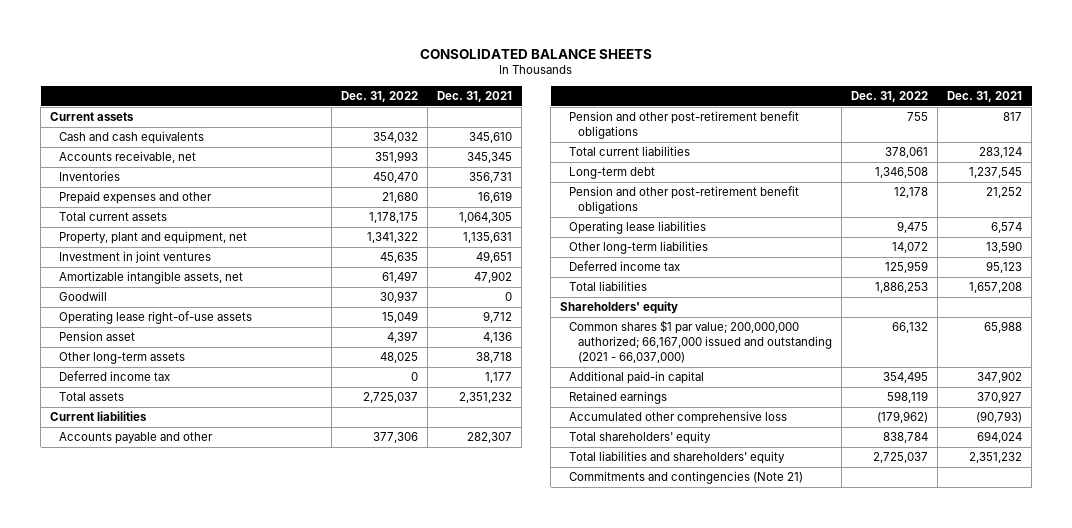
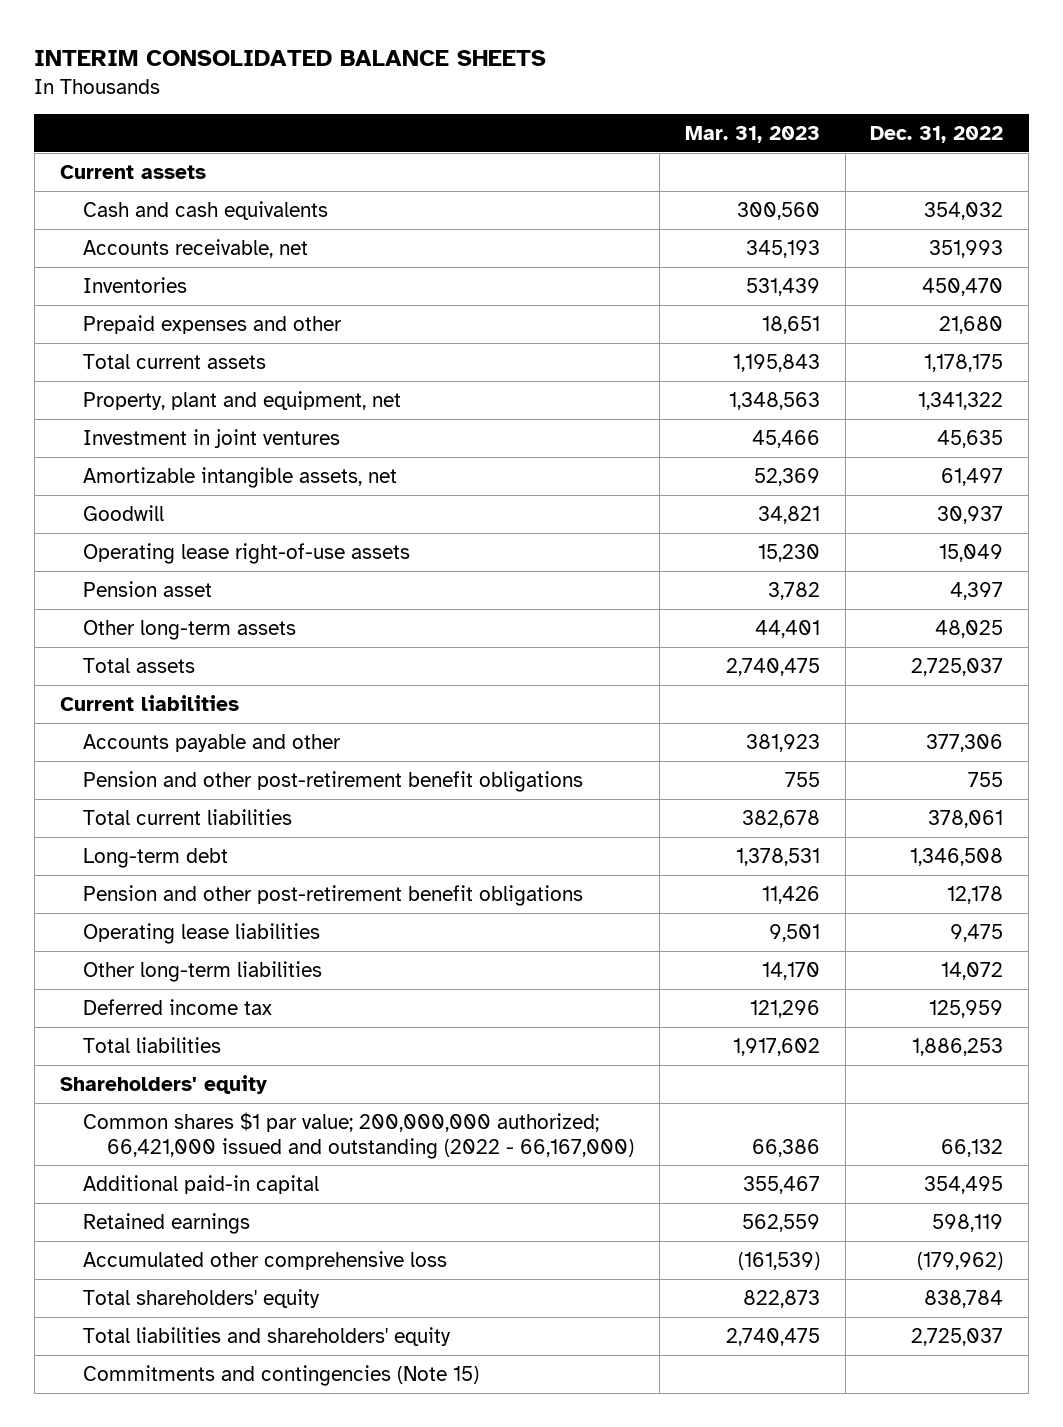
[420,48,653,59] CONSOLIDATED BALANCE SHEETS -> [34,49,547,66] INTERIM CONSOLIDATED BALANCE SHEETS
[437,91,513,103] Dec. 31, 2021 -> none
none -> [684,125,820,143] Mar. 31, 2023
[58,371,170,382] Deferred income tax -> none
[569,320,832,364] Common shares $1 par value; 200,000,000 authorized; 66,167,000 issued and outstanding (2021 - 66,037,000) -> [83,1111,634,1159] Common shares $1 par value; 200,000,000 authorized; 66,421,000 issued and outstanding (2022 - 66,167,000)
[569,471,804,485] Commitments and contingencies (Note 21) -> [83,1364,480,1386] Commitments and contingencies (Note 15)

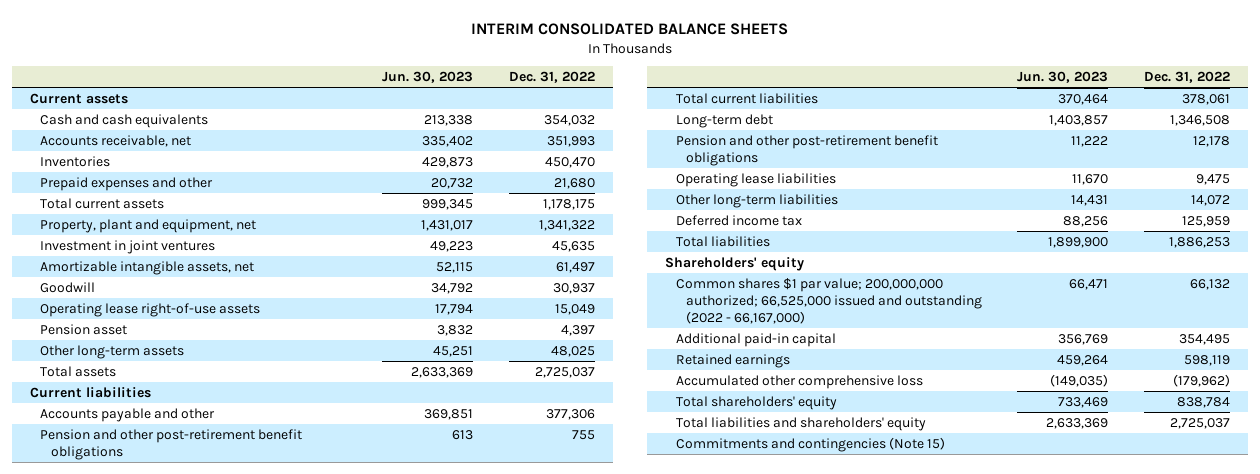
[684,125,820,143] Mar. 31, 2023 -> none
none -> [382,71,474,84] Jun. 30, 2023
[83,1111,634,1159] Common shares $1 par value; 200,000,000 authorized; 66,421,000 issued and outstanding (2022 - 66,167,000) -> [675,277,982,324] Common shares $1 par value; 200,000,000 authorized; 66,525,000 issued and outstanding (2022 - 66,167,000)

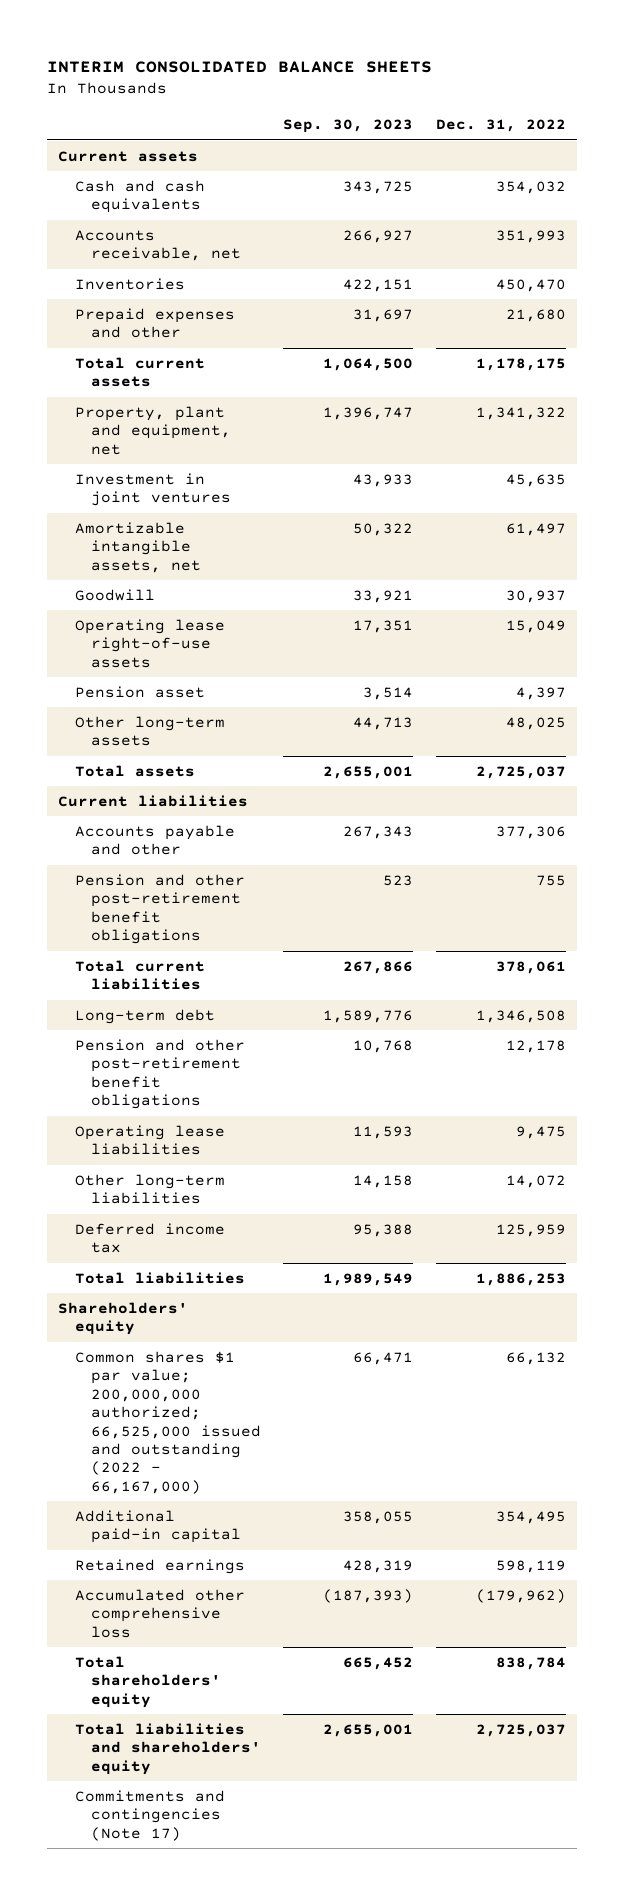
[382,71,474,84] Jun. 30, 2023 -> none
none -> [283,119,414,134] Sep. 30, 2023
[675,436,945,452] Commitments and contingencies (Note 15) -> [74,1789,225,1841] Commitments and contingencies (Note 17)

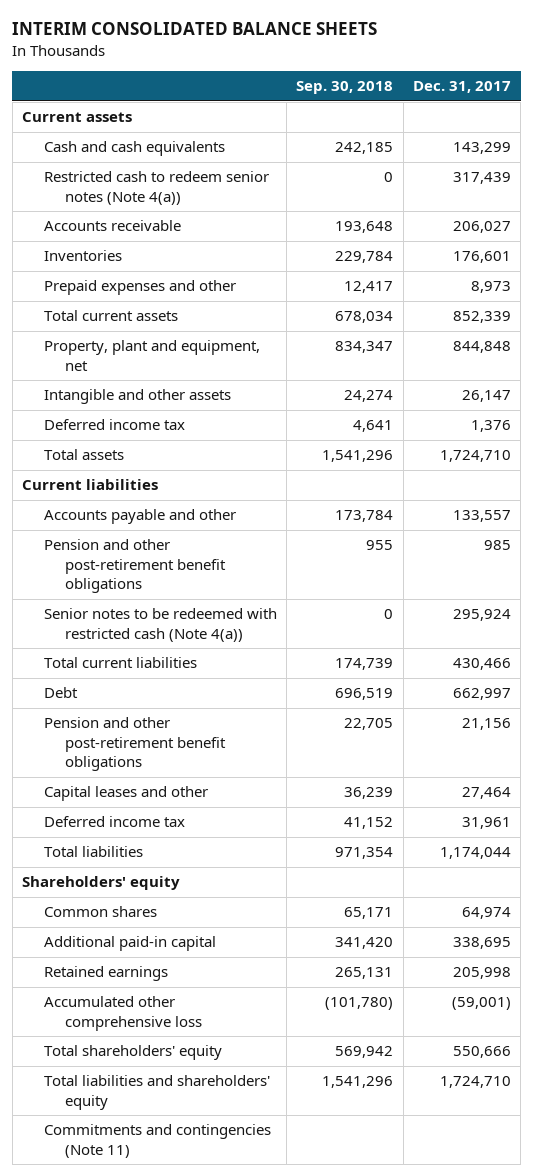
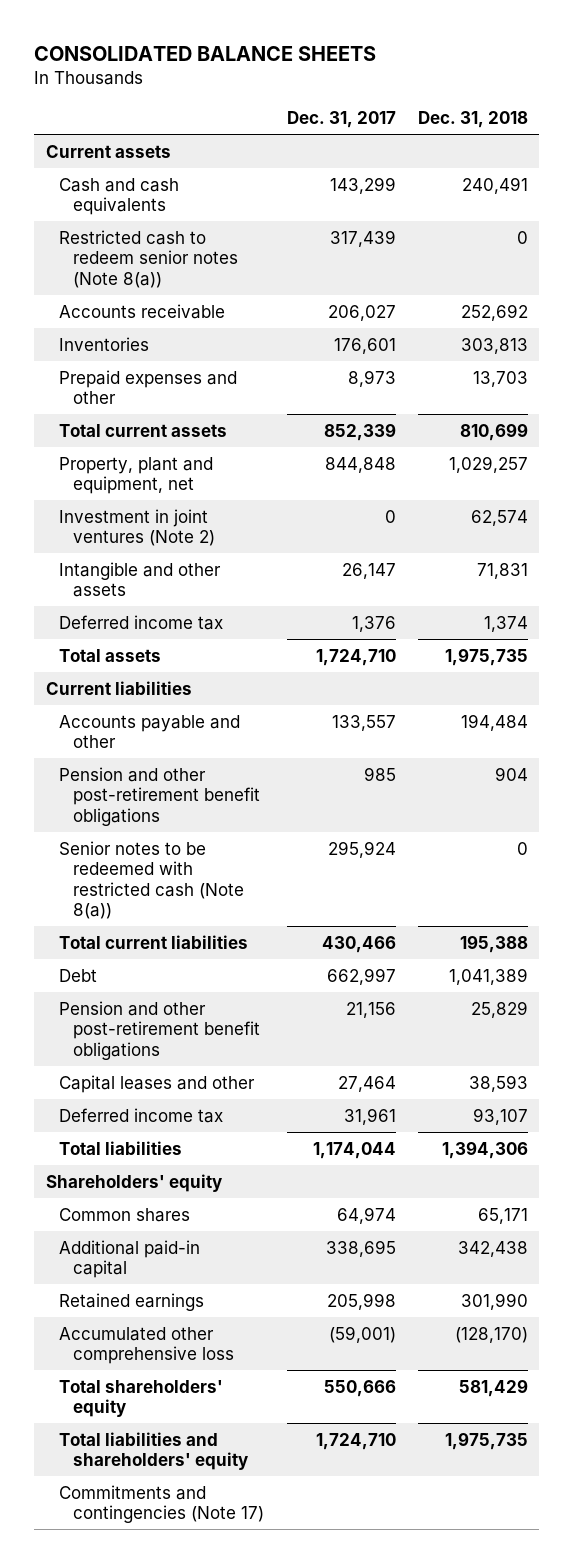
[12,22,378,36] INTERIM CONSOLIDATED BALANCE SHEETS -> [34,46,377,62] CONSOLIDATED BALANCE SHEETS
[296,80,394,94] Sep. 30, 2018 -> none
none -> [418,111,529,129] Dec. 31, 2018
[43,171,269,205] Restricted cash to redeem senior notes (Note 4(a)) -> [59,229,239,288] Restricted cash to redeem senior notes (Note 8(a))
none -> [59,508,216,547] Investment in joint ventures (Note 2)
[43,608,277,642] Senior notes to be redeemed with restricted cash (Note 4(a)) -> [59,840,245,920] Senior notes to be redeemed with restricted cash (Note 8(a))
[43,1124,271,1158] Commitments and contingencies (Note 11) -> [59,1484,265,1524] Commitments and contingencies (Note 17)

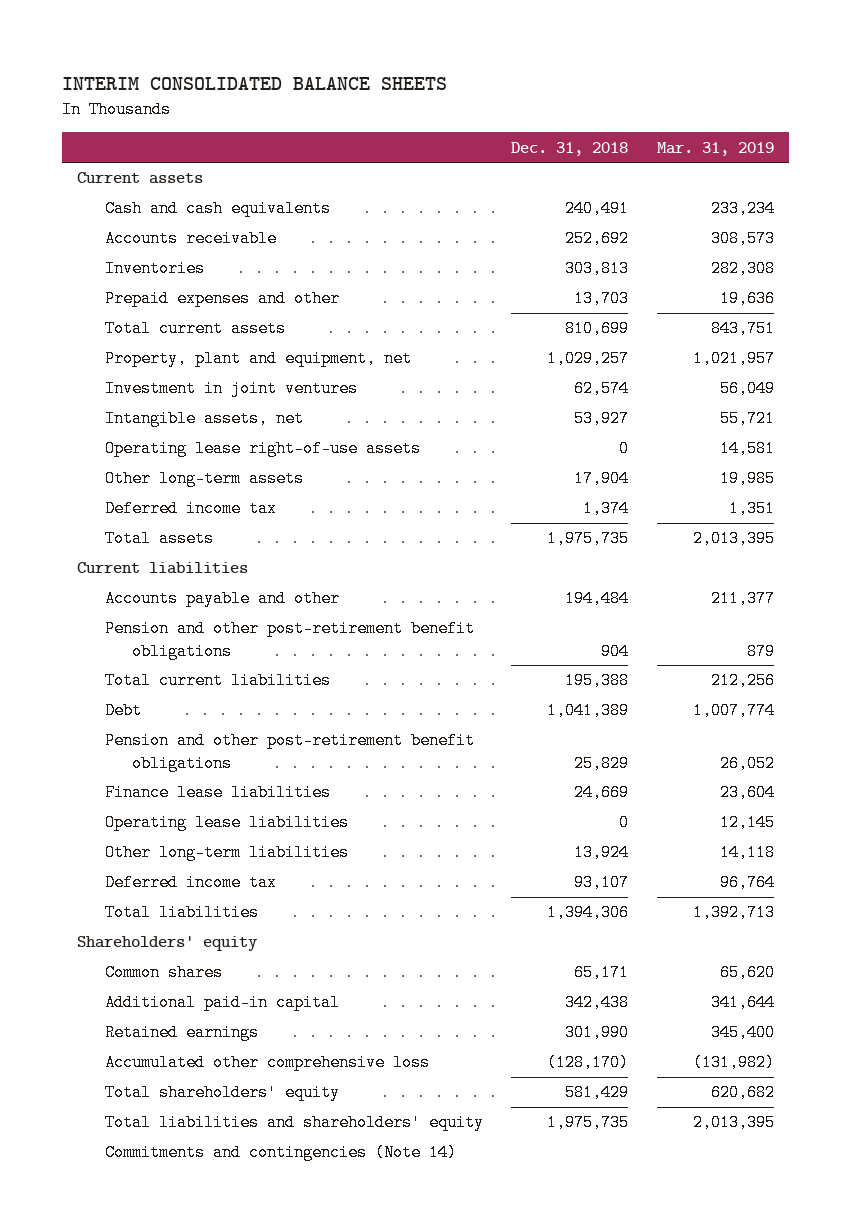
[34,46,377,62] CONSOLIDATED BALANCE SHEETS -> [62,77,448,91] INTERIM CONSOLIDATED BALANCE SHEETS
[286,111,396,129] Dec. 31, 2017 -> none
none -> [657,141,775,156] Mar. 31, 2019
[59,229,239,288] Restricted cash to redeem senior notes (Note 8(a)) -> none
[59,561,222,598] Intangible and other assets -> none
[59,508,216,547] Investment in joint ventures (Note 2) -> [104,380,358,398] Investment in joint ventures
none -> [104,410,304,428] Intangible assets, net
none -> [104,440,421,458] Operating lease right-of-use assets
none -> [104,470,304,488] Other long-term assets
[59,840,245,920] Senior notes to be redeemed with restricted cash (Note 8(a)) -> none
[59,1074,256,1093] Capital leases and other -> none
none -> [104,784,331,802] Finance lease liabilities
none -> [104,814,349,832] Operating lease liabilities
none -> [104,844,349,862] Other long-term liabilities
[59,1484,265,1524] Commitments and contingencies (Note 17) -> [104,1144,457,1162] Commitments and contingencies (Note 14)

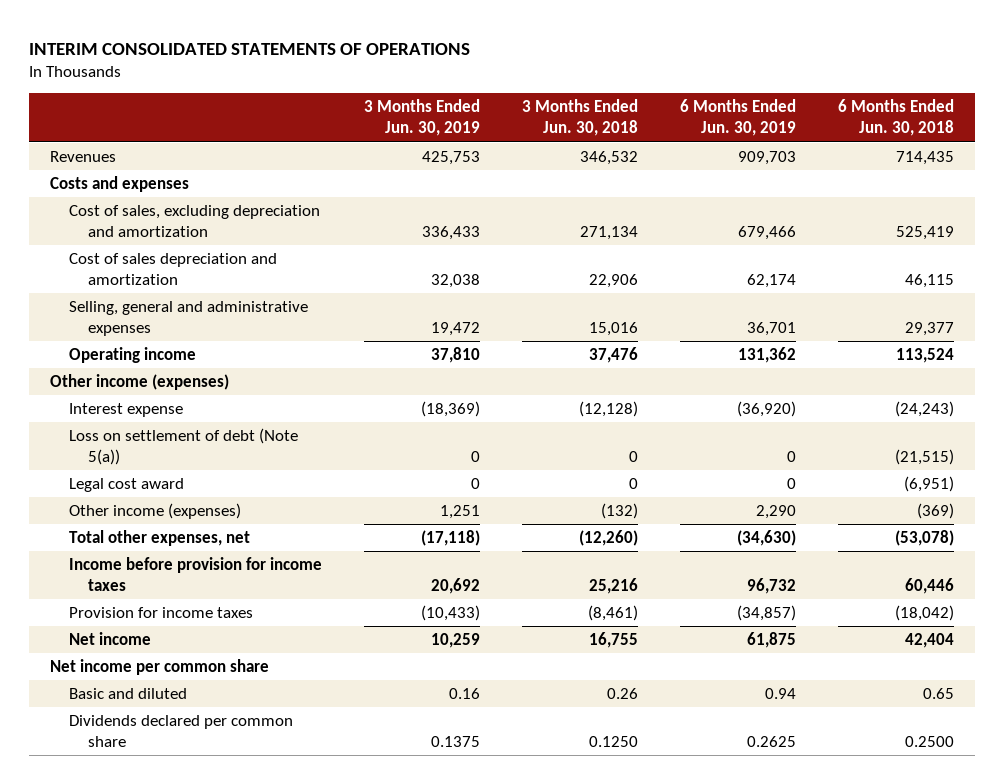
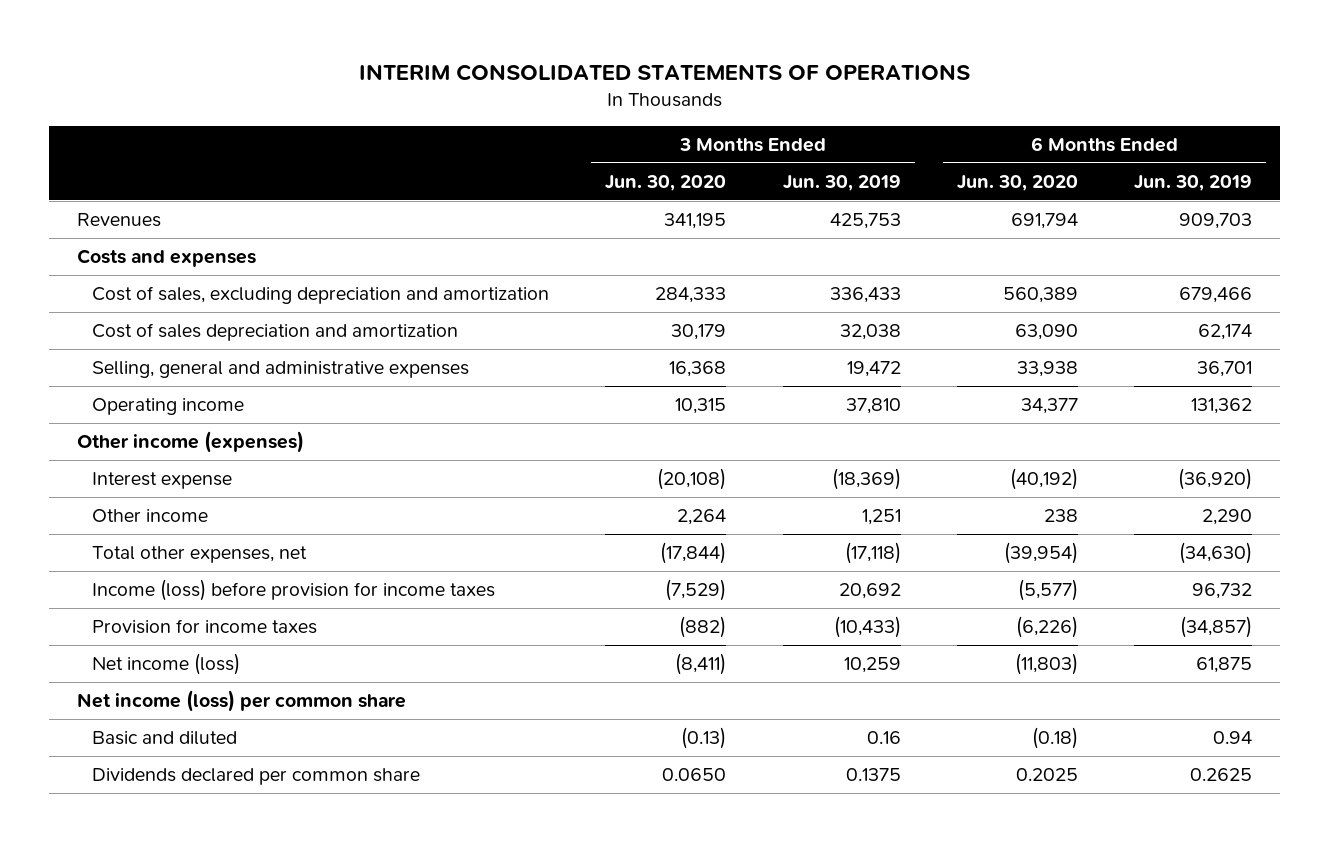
[521,99,638,137] 3 Months Ended Jun. 30, 2018 -> none
[837,99,954,137] 6 Months Ended Jun. 30, 2018 -> none
none -> [605,175,727,192] Jun. 30, 2020
none -> [956,175,1078,192] Jun. 30, 2020
[69,428,299,465] Loss on settlement of debt (Note 5(a)) -> none
[69,478,185,493] Legal cost award -> none
[69,503,242,520] Other income (expenses) -> [92,509,209,523] Other income
[69,557,323,591] Income before provision for income taxes -> [92,579,496,602] Income (loss) before provision for income taxes
[69,632,152,646] Net income -> [92,653,241,676] Net income (loss)
[49,659,269,676] Net income per common share -> [77,690,407,713] Net income (loss) per common share

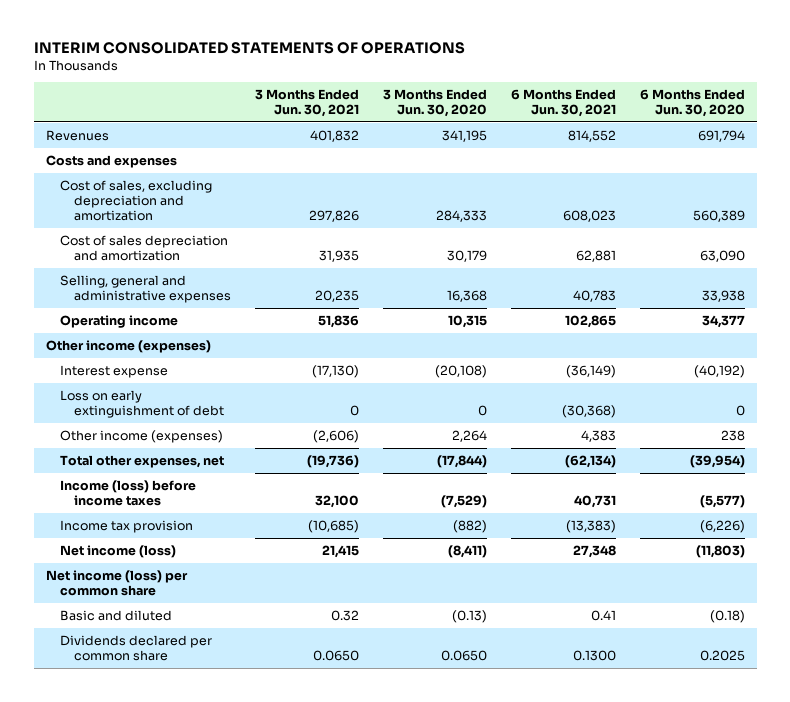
[782,175,901,192] Jun. 30, 2019 -> none
[1134,175,1253,192] Jun. 30, 2019 -> none
none -> [254,89,359,118] 3 Months Ended Jun. 30, 2021
none -> [510,89,616,118] 6 Months Ended Jun. 30, 2021
none -> [59,389,224,418] Loss on early extinguishment of debt
[92,509,209,523] Other income -> [59,429,223,443] Other income (expenses)
[92,579,496,602] Income (loss) before provision for income taxes -> [59,479,196,506] Income (loss) before income taxes
[92,619,318,635] Provision for income taxes -> [59,519,193,533] Income tax provision

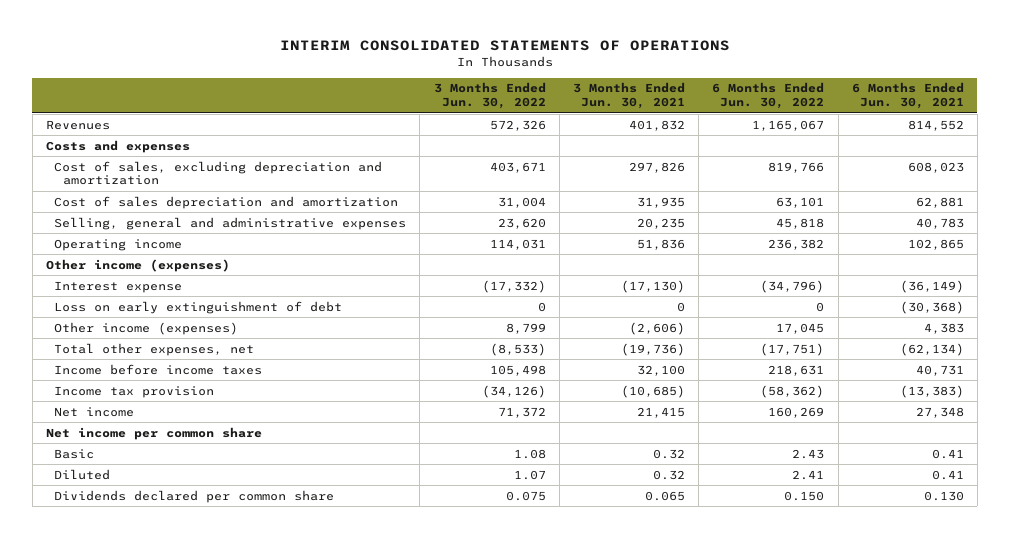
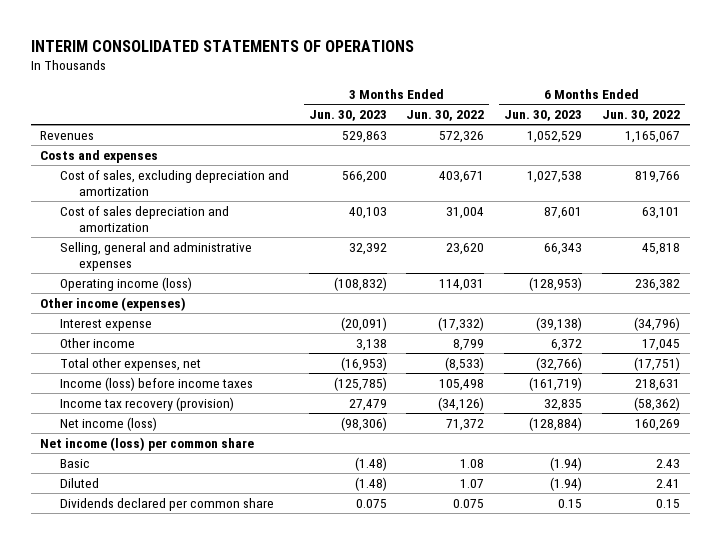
[572,82,685,109] 3 Months Ended Jun. 30, 2021 -> none
[851,82,964,109] 6 Months Ended Jun. 30, 2021 -> none
none -> [308,110,387,122] Jun. 30, 2023
none -> [504,110,583,122] Jun. 30, 2023
[54,238,183,251] Operating income -> [59,276,192,291] Operating income (loss)
[54,300,343,314] Loss on early extinguishment of debt -> none
[54,321,239,335] Other income (expenses) -> [59,337,135,348] Other income
[54,363,263,375] Income before income taxes -> [59,376,253,391] Income (loss) before income taxes
[54,385,215,398] Income tax provision -> [59,396,234,411] Income tax recovery (provision)
[54,406,135,417] Net income -> [59,416,157,431] Net income (loss)
[45,426,262,440] Net income per common share -> [40,436,255,451] Net income (loss) per common share
[784,490,825,501] 0.150 -> [655,498,680,508] 0.15

